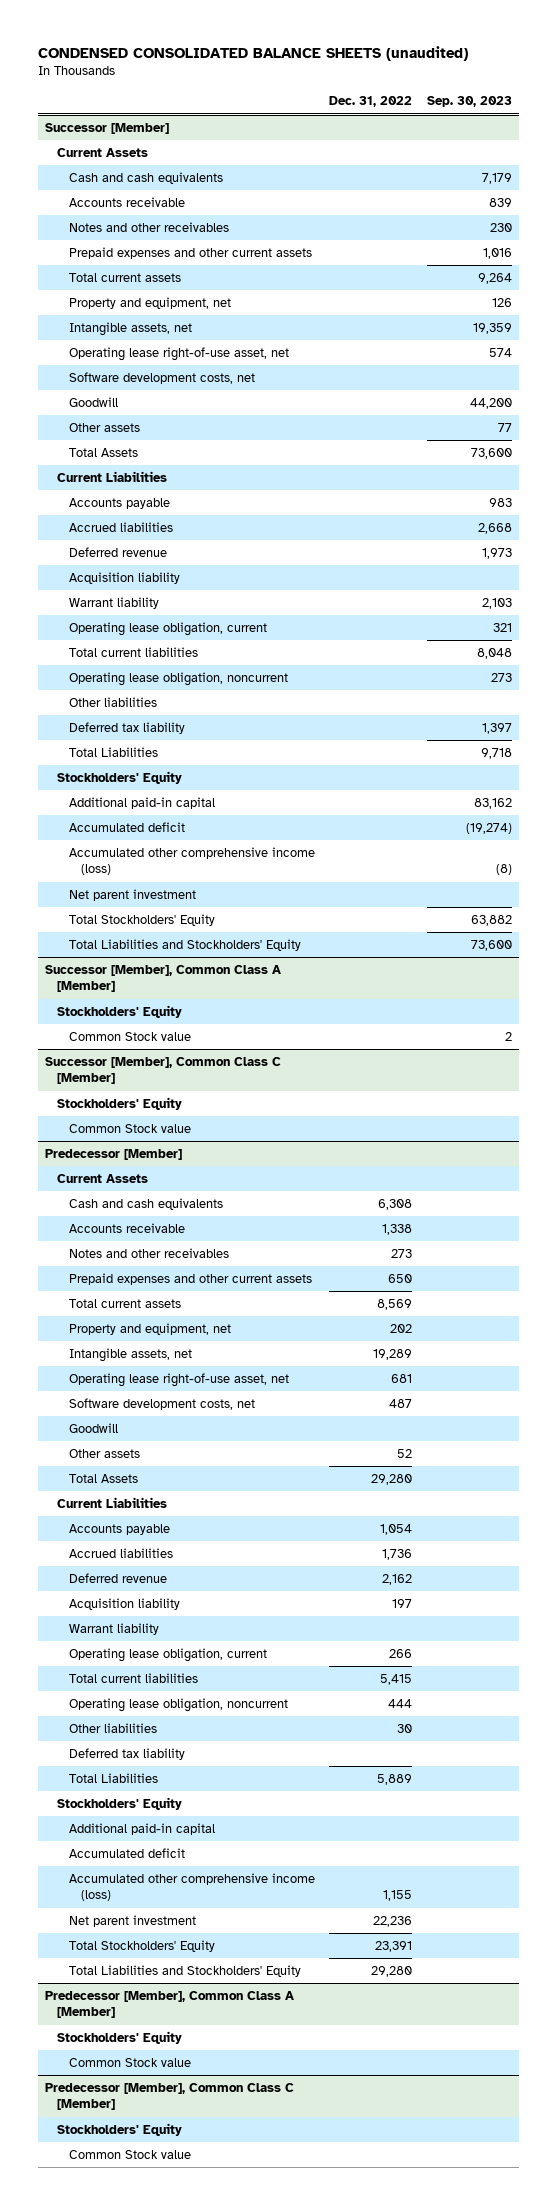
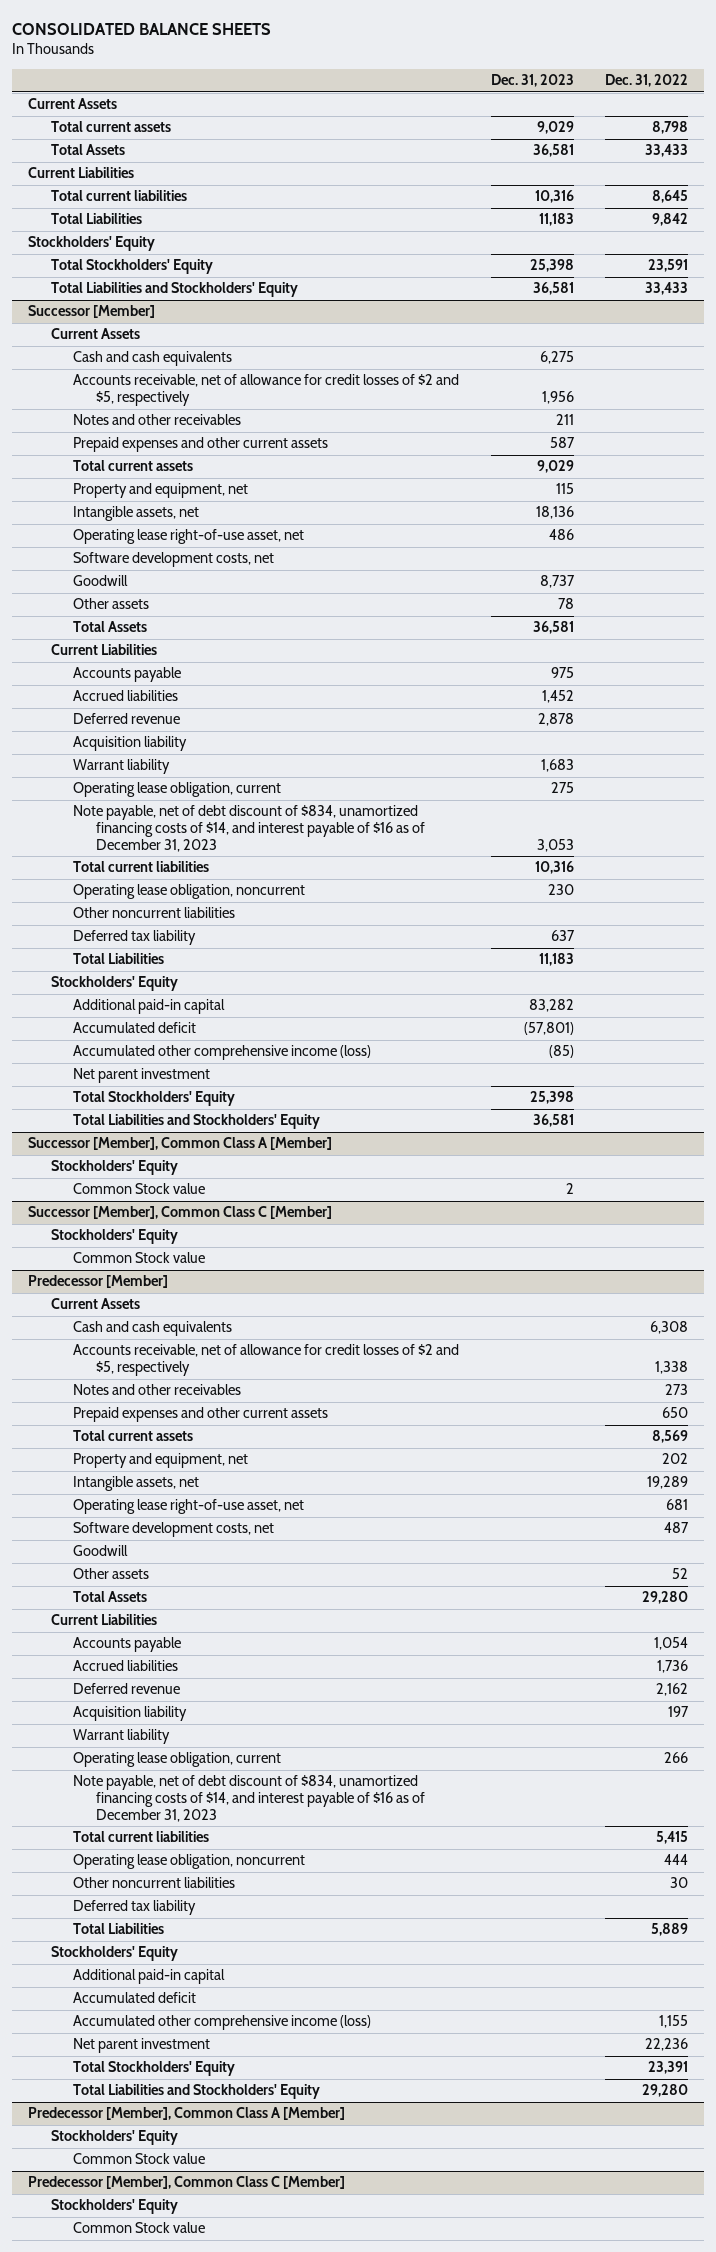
[38,46,469,62] CONDENSED CONSOLIDATED BALANCE SHEETS (unaudited) -> [12,22,272,35] CONSOLIDATED BALANCE SHEETS
[426,96,512,108] Sep. 30, 2023 -> none
none -> [490,74,574,88] Dec. 31, 2023
none -> [28,98,118,110] Current Assets
none -> [50,121,171,133] Total current assets
none -> [50,144,125,156] Total Assets
none -> [28,167,135,179] Current Liabilities
none -> [50,190,187,202] Total current liabilities
none -> [50,213,142,225] Total Liabilities
none -> [28,236,156,252] Stockholders' Equity
none -> [50,259,213,275] Total Stockholders' Equity
none -> [50,282,298,298] Total Liabilities and Stockholders' Equity
[69,197,186,208] Accounts receivable -> [73,374,460,407] Accounts receivable, net of allowance for credit losses of $2 and $5, respectively
none -> [73,805,425,853] Note payable, net of debt discount of $834, unamortized financing costs of $14, and interest payable of $16 as of December 31, 2023
[69,697,158,708] Other liabilities -> [73,907,236,919] Other noncurrent liabilities
[69,1223,186,1234] Accounts receivable -> [73,1344,460,1377] Accounts receivable, net of allowance for credit losses of $2 and $5, respectively
none -> [73,1775,425,1823] Note payable, net of debt discount of $834, unamortized financing costs of $14, and interest payable of $16 as of December 31, 2023
[69,1723,158,1734] Other liabilities -> [73,1877,236,1889] Other noncurrent liabilities

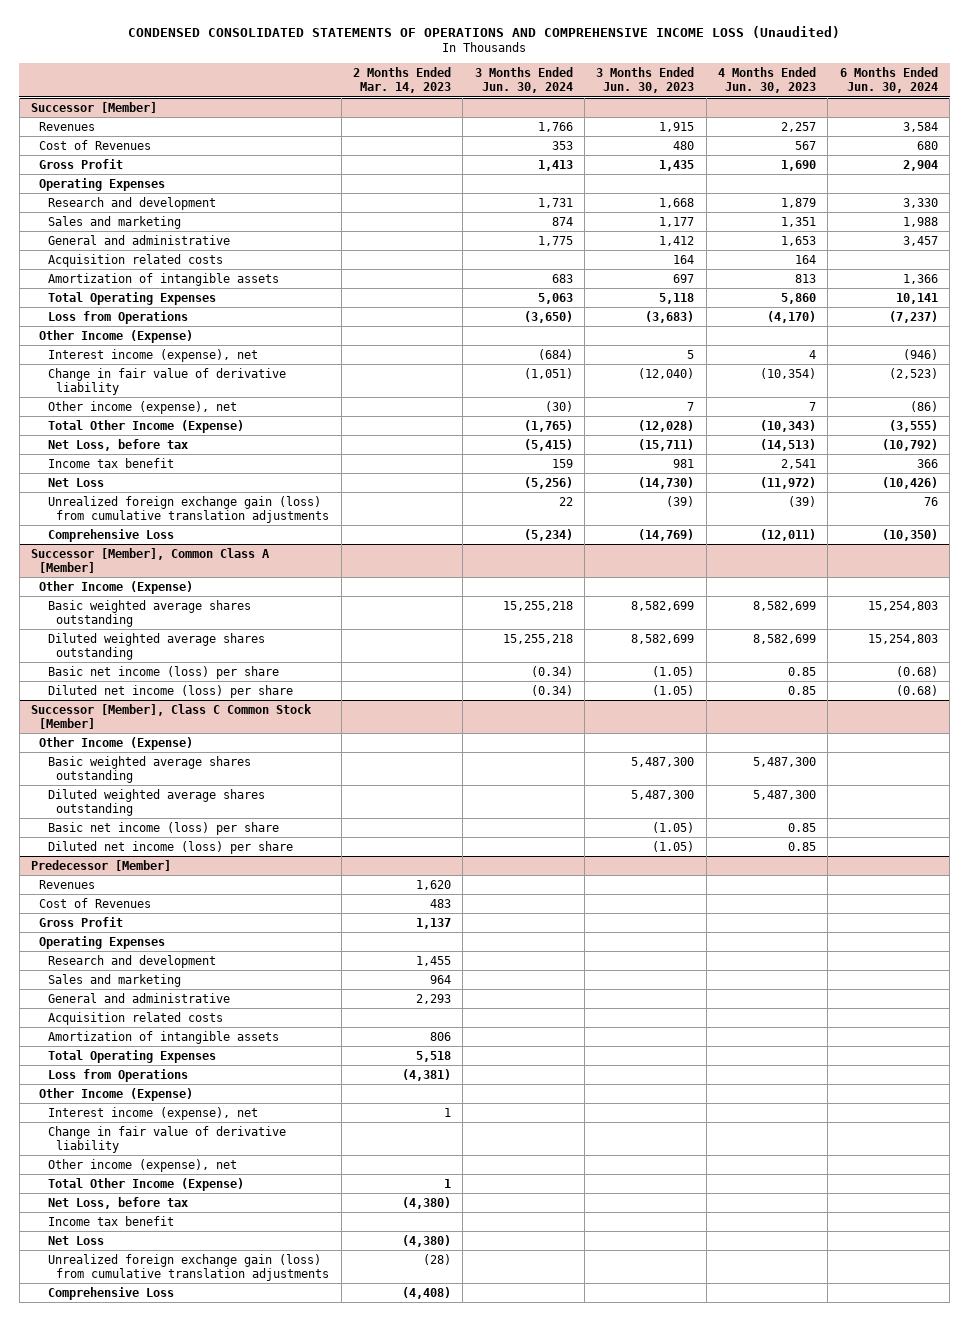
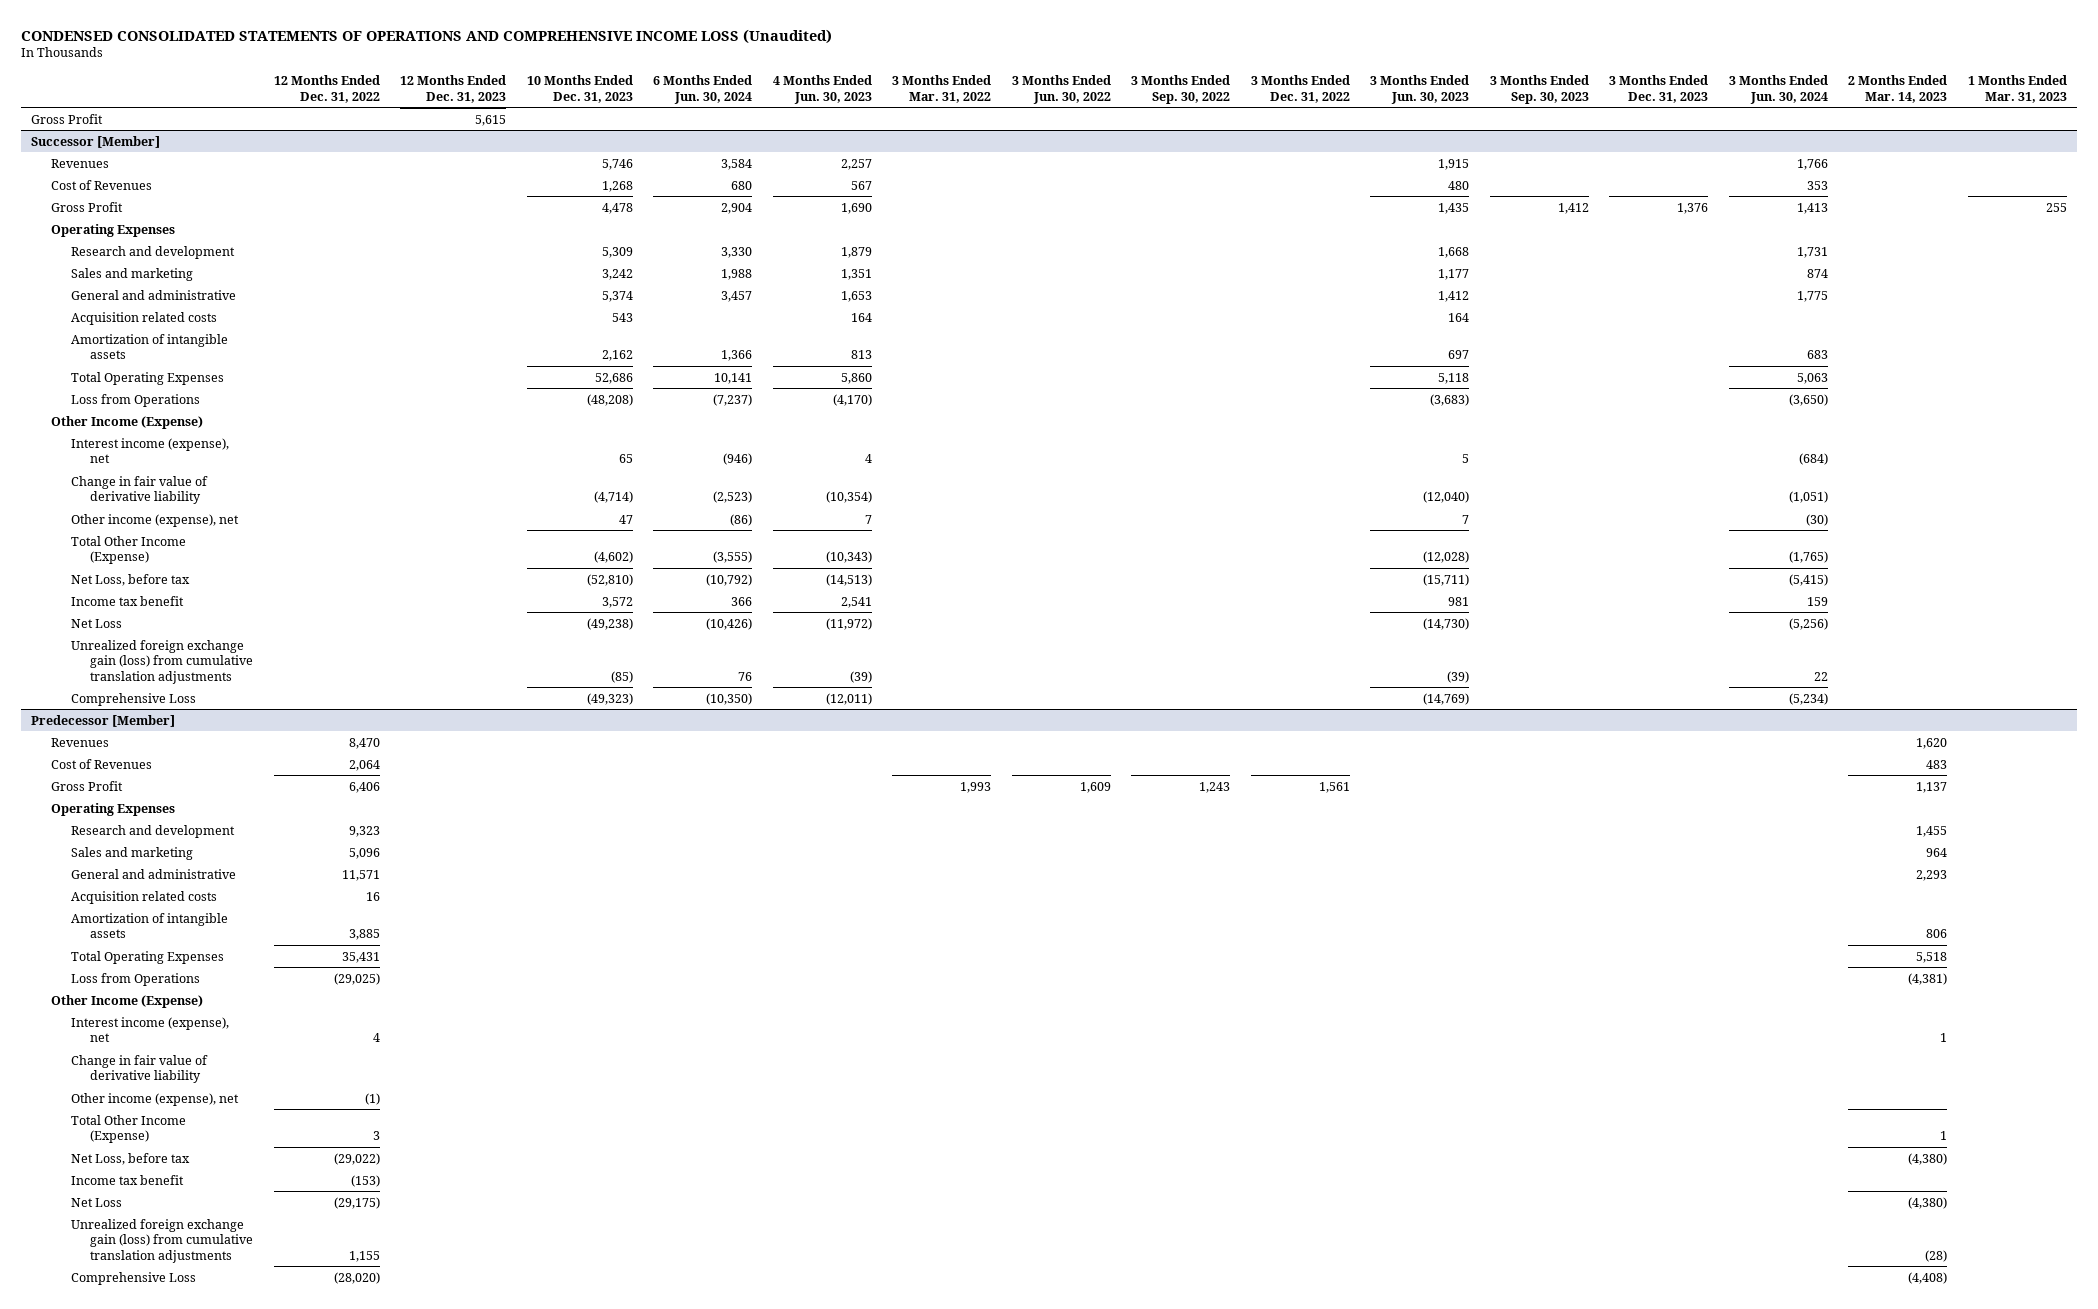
none -> [273,75,380,103] 12 Months Ended Dec. 31, 2022
none -> [400,75,507,103] 12 Months Ended Dec. 31, 2023
none -> [526,75,633,103] 10 Months Ended Dec. 31, 2023
none -> [892,75,992,103] 3 Months Ended Mar. 31, 2022
none -> [1011,75,1111,104] 3 Months Ended Jun. 30, 2022
none -> [1131,75,1231,104] 3 Months Ended Sep. 30, 2022
none -> [1250,75,1350,103] 3 Months Ended Dec. 31, 2022
none -> [1489,75,1589,104] 3 Months Ended Sep. 30, 2023
none -> [1609,75,1709,103] 3 Months Ended Dec. 31, 2023
none -> [1967,75,2067,103] 1 Months Ended Mar. 31, 2023
none -> [31,113,104,124] Gross Profit
[30,547,270,573] Successor [Member], Common Class A [Member] -> none
[39,580,194,594] Other Income (Expense) -> none
[47,599,251,627] Basic weighted average shares outstanding -> none
[47,632,265,660] Diluted weighted average shares outstanding -> none
[47,665,279,679] Basic net income (loss) per share -> none
[47,684,293,698] Diluted net income (loss) per share -> none
[30,703,312,729] Successor [Member], Class C Common Stock [Member] -> none
[39,736,194,750] Other Income (Expense) -> none
[47,755,251,783] Basic weighted average shares outstanding -> none
[47,788,265,816] Diluted weighted average shares outstanding -> none
[47,821,279,835] Basic net income (loss) per share -> none
[47,840,293,854] Diluted net income (loss) per share -> none

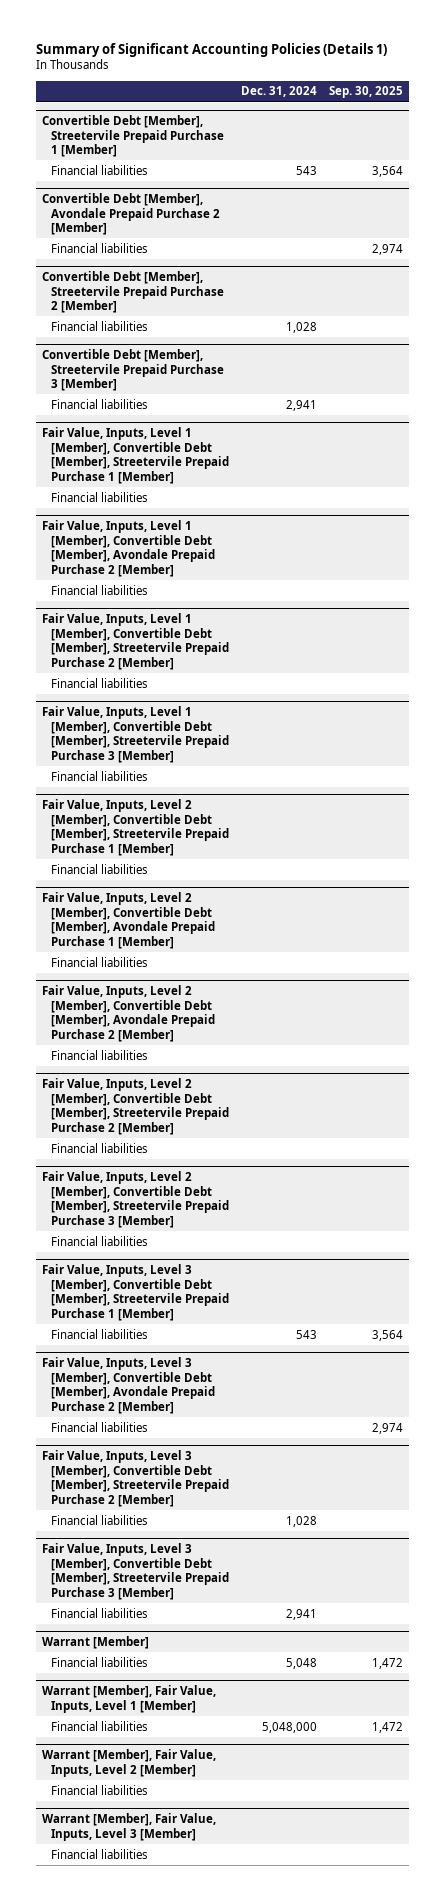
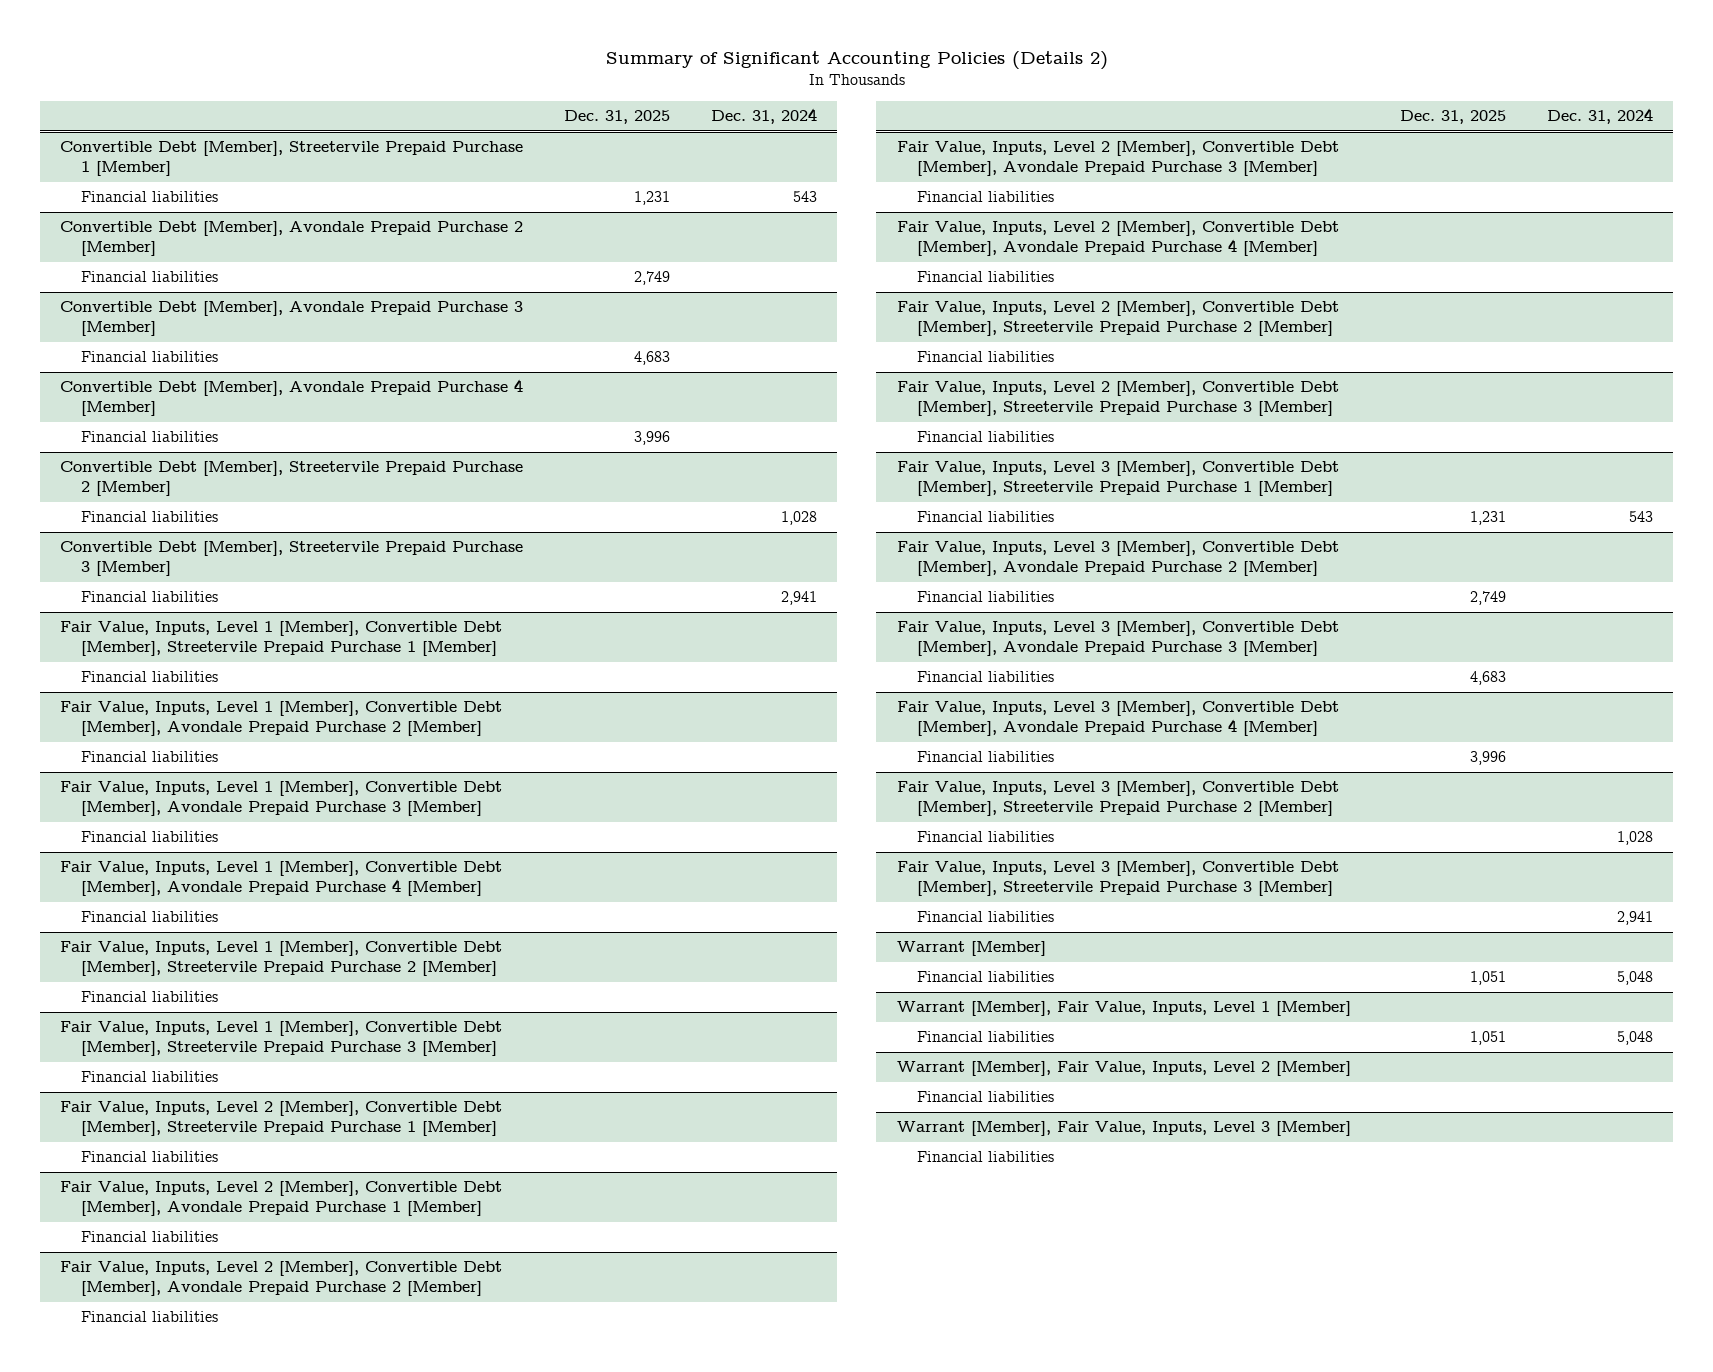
[35,42,387,57] Summary of Significant Accounting Policies (Details 1) -> [605,51,1108,71] Summary of Significant Accounting Policies (Details 2)
[328,86,403,99] Sep. 30, 2025 -> none
none -> [564,110,671,125] Dec. 31, 2025
none -> [60,301,524,337] Convertible Debt [Member], Avondale Prepaid Purchase 3 [Member]
none -> [80,351,218,363] Financial liabilities
none -> [60,379,524,417] Convertible Debt [Member], Avondale Prepaid Purchase 4 [Member]
none -> [80,431,218,443] Financial liabilities
none -> [60,781,503,817] Fair Value, Inputs, Level 1 [Member], Convertible Debt [Member], Avondale Prepaid Purchase 3 [Member]
none -> [80,831,218,843] Financial liabilities
none -> [60,861,503,897] Fair Value, Inputs, Level 1 [Member], Convertible Debt [Member], Avondale Prepaid Purchase 4 [Member]
none -> [80,911,218,923] Financial liabilities
none -> [896,141,1339,177] Fair Value, Inputs, Level 2 [Member], Convertible Debt [Member], Avondale Prepaid Purchase 3 [Member]
none -> [917,191,1055,203] Financial liabilities
none -> [896,221,1339,257] Fair Value, Inputs, Level 2 [Member], Convertible Debt [Member], Avondale Prepaid Purchase 4 [Member]
none -> [917,271,1055,283] Financial liabilities
none -> [896,621,1339,657] Fair Value, Inputs, Level 3 [Member], Convertible Debt [Member], Avondale Prepaid Purchase 3 [Member]
none -> [917,671,1055,683] Financial liabilities
none -> [896,701,1339,737] Fair Value, Inputs, Level 3 [Member], Convertible Debt [Member], Avondale Prepaid Purchase 4 [Member]
none -> [917,751,1055,763] Financial liabilities
[261,1721,317,1733] 5,048,000 -> [1617,1031,1654,1046] 5,048

